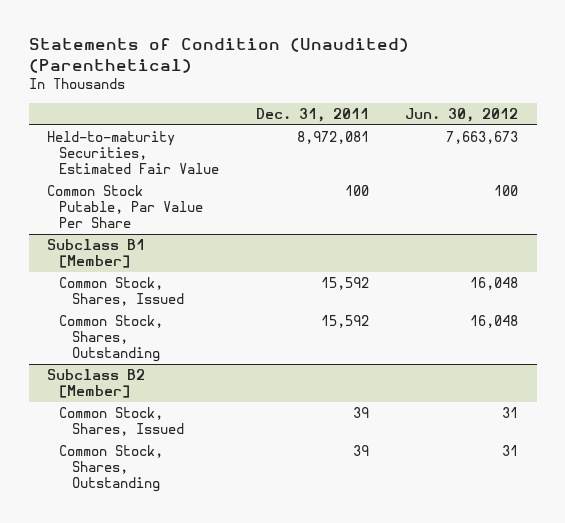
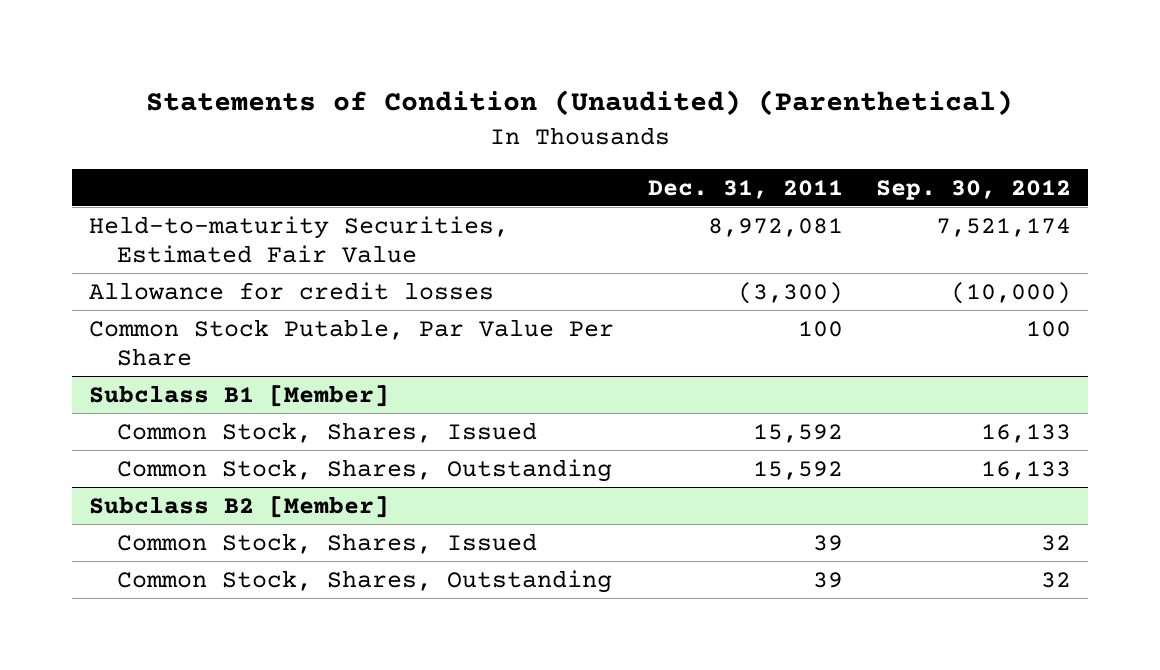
[405,107,519,122] Jun. 30, 2012 -> none
none -> [876,179,1072,200] Sep. 30, 2012
none -> [88,281,494,300] Allowance for credit losses

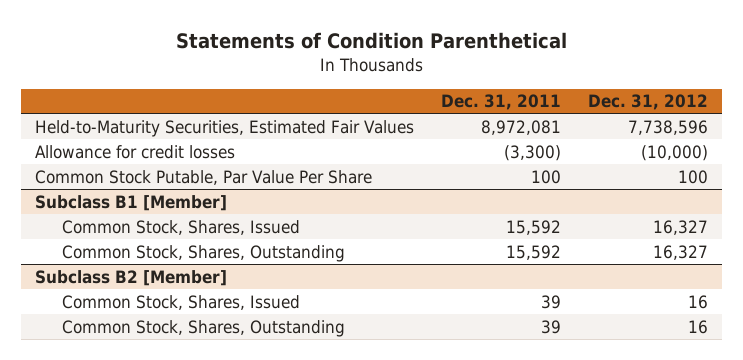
[146,90,1014,117] Statements of Condition (Unaudited) (Parenthetical) -> [175,32,567,50] Statements of Condition Parenthetical
[876,179,1072,200] Sep. 30, 2012 -> none
none -> [588,94,709,111] Dec. 31, 2012
[88,215,509,263] Held-to-maturity Securities, Estimated Fair Value -> [35,119,415,137] Held-to-Maturity Securities, Estimated Fair Values

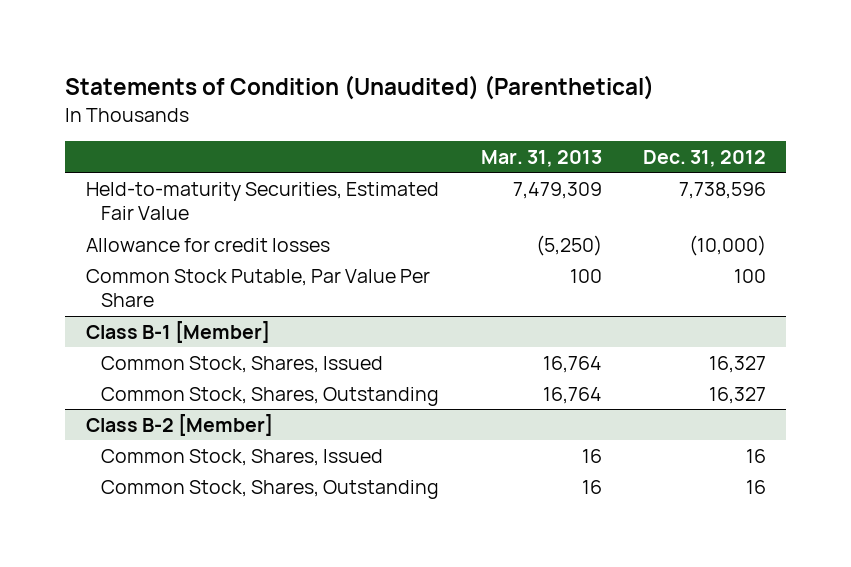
[175,32,567,50] Statements of Condition Parenthetical -> [64,75,654,101] Statements of Condition (Unaudited) (Parenthetical)
[441,94,562,111] Dec. 31, 2011 -> none
none -> [480,149,602,167] Mar. 31, 2013
[35,119,415,137] Held-to-Maturity Securities, Estimated Fair Values -> [85,181,439,221] Held-to-maturity Securities, Estimated Fair Value
[35,194,228,211] Subclass B1 [Member] -> none
none -> [85,320,270,343] Class B-1 [Member]
[35,269,228,286] Subclass B2 [Member] -> none
none -> [85,413,273,436] Class B-2 [Member]

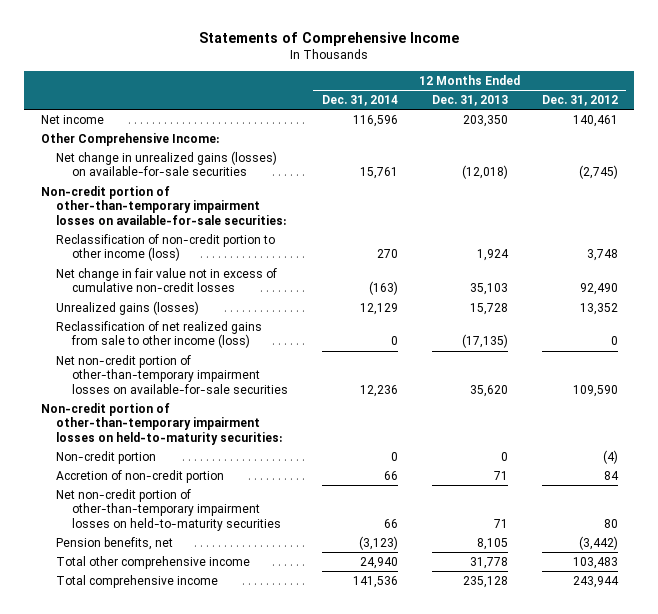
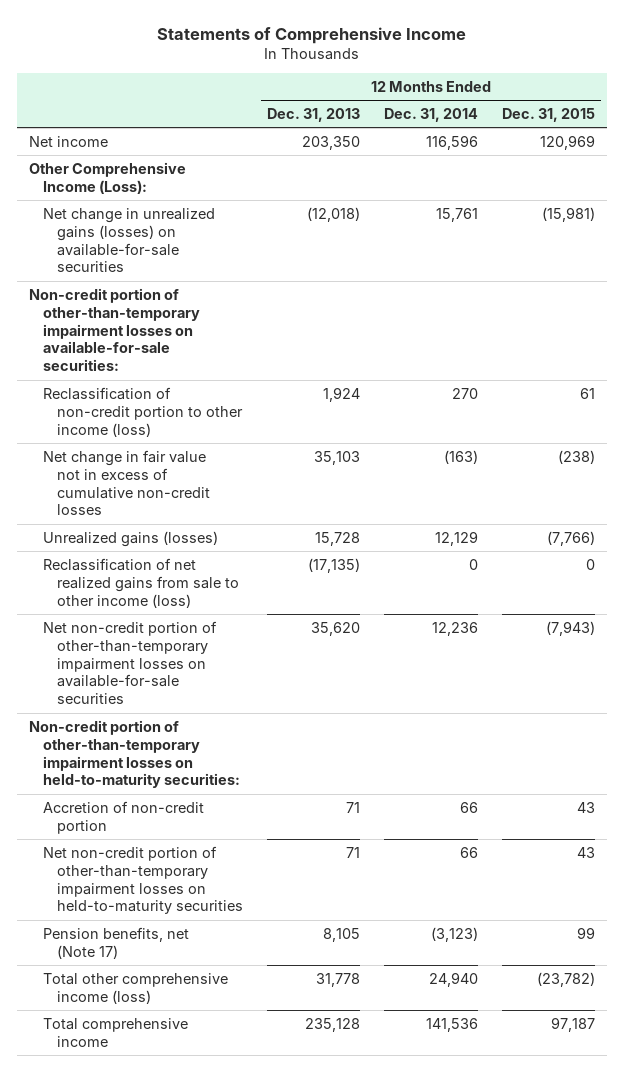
[541,95,618,107] Dec. 31, 2012 -> none
none -> [502,107,596,122] Dec. 31, 2015
[40,132,219,146] Other Comprehensive Income: -> [29,161,187,194] Other Comprehensive Income (Loss):
[56,450,157,464] Non-credit portion -> none
[56,536,174,550] Pension benefits, net -> [43,926,190,959] Pension benefits, net (Note 17)
[56,555,251,569] Total other comprehensive income -> [43,972,229,1004] Total other comprehensive income (loss)

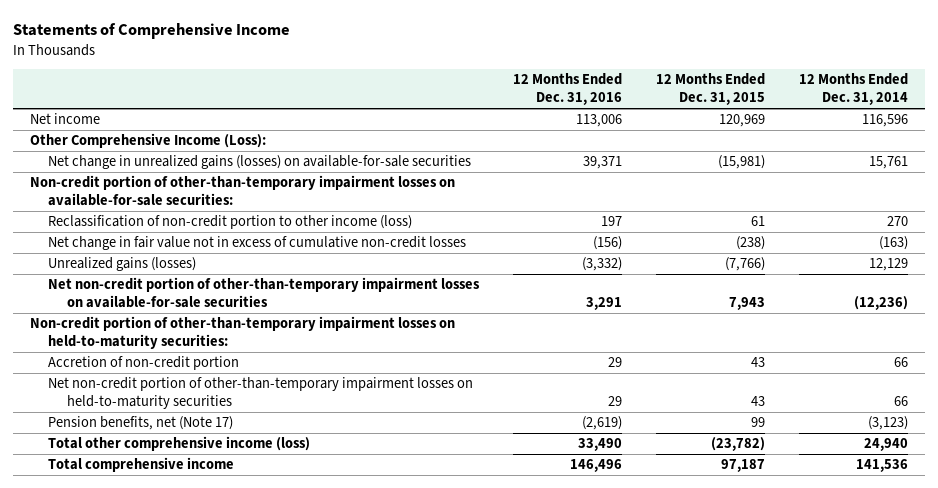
[267,107,361,122] Dec. 31, 2013 -> none
none -> [513,73,623,106] 12 Months Ended Dec. 31, 2016
[43,557,239,608] Reclassification of net realized gains from sale to other income (loss) -> none
[432,621,479,636] 12,236 -> [854,296,909,311] (12,236)
[546,620,596,636] (7,943) -> [729,297,766,311] 7,943

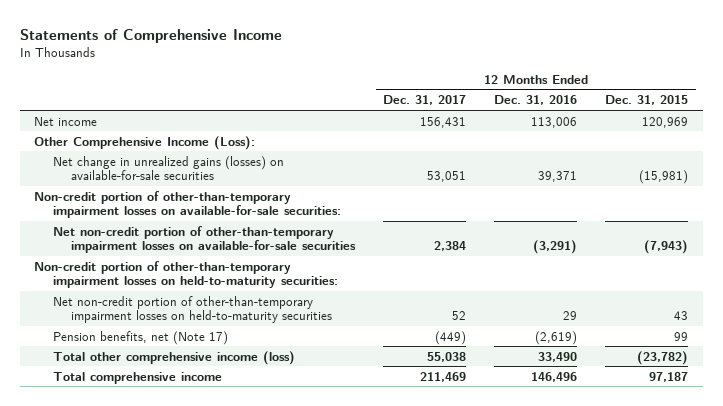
[799,73,909,106] 12 Months Ended Dec. 31, 2014 -> none
none -> [382,95,466,106] Dec. 31, 2017
[48,215,413,230] Reclassification of non-credit portion to other income (loss) -> none
[48,236,467,251] Net change in fair value not in excess of cumulative non-credit losses -> none
[48,257,197,272] Unrealized gains (losses) -> none
[586,297,623,311] 3,291 -> [533,240,578,255] (3,291)
[729,297,766,311] 7,943 -> [644,240,689,255] (7,943)
[48,356,240,371] Accretion of non-credit portion -> none

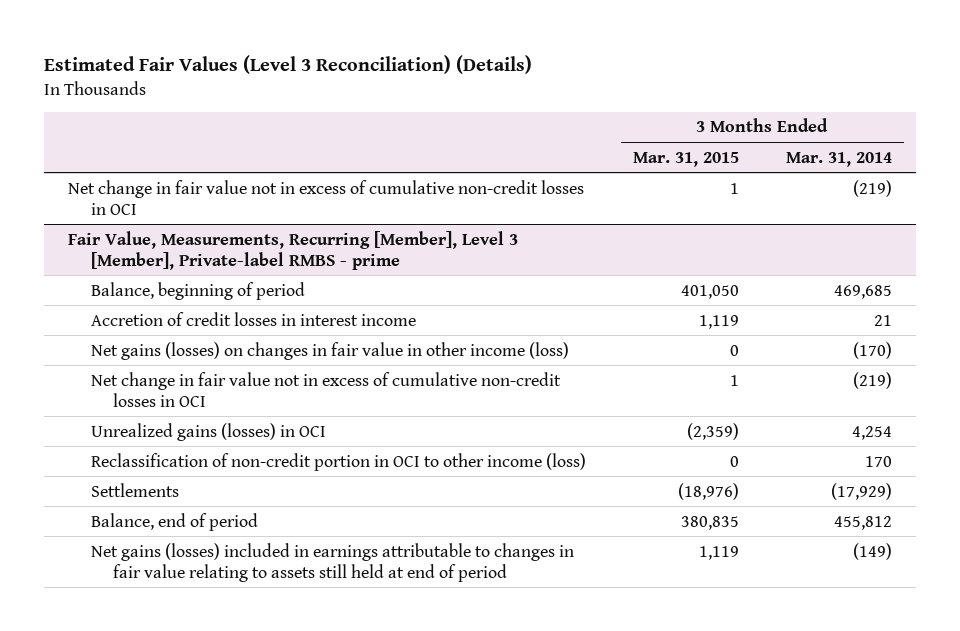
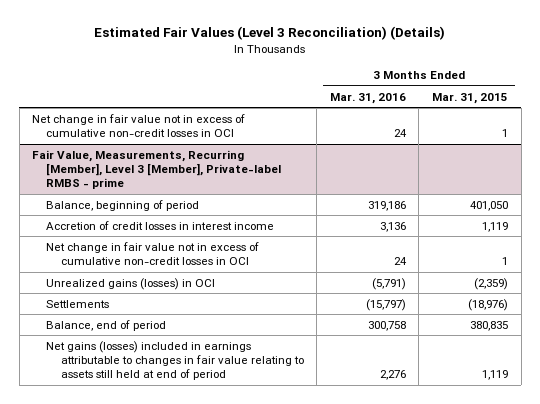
[786,151,893,167] Mar. 31, 2014 -> none
none -> [329,92,406,104] Mar. 31, 2016
[90,341,569,360] Net gains (losses) on changes in fair value in other income (loss) -> none
[90,452,586,471] Reclassification of non-credit portion in OCI to other income (loss) -> none

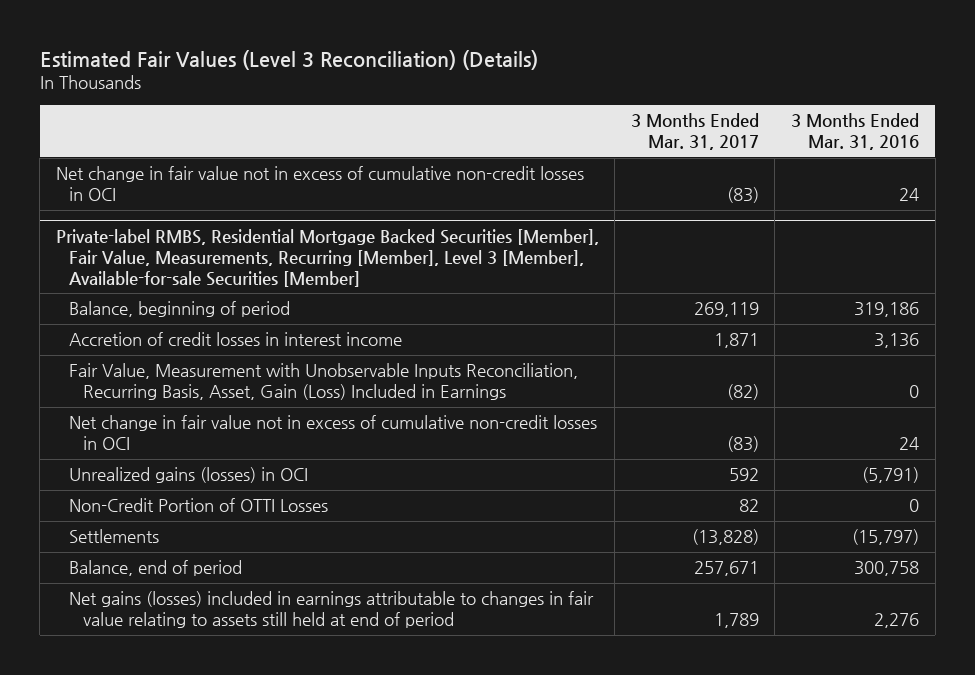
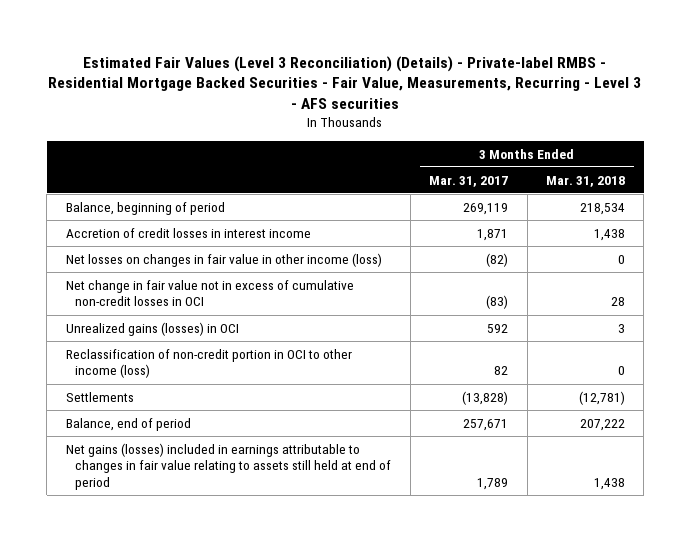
[39,49,538,70] Estimated Fair Values (Level 3 Reconciliation) (Details) -> [48,55,642,110] Estimated Fair Values (Level 3 Reconciliation) (Details) - Private-label RMBS - Residential Mortgage Backed Securities - Fair Value, Measurements, Recurring - Level 3 - AFS securities
[791,113,920,151] 3 Months Ended Mar. 31, 2016 -> none
none -> [545,175,625,187] Mar. 31, 2018
[55,166,584,202] Net change in fair value not in excess of cumulative non-credit losses in OCI -> none
[55,228,599,287] Private-label RMBS, Residential Mortgage Backed Securities [Member], Fair Value, Measurements, Recurring [Member], Level 3 [Member], Available-for-sale Securities [Member] -> none
[69,363,579,401] Fair Value, Measurement with Unobservable Inputs Reconciliation, Recurring Basis, Asset, Gain (Loss) Included in Earnings -> [65,252,382,267] Net losses on changes in fair value in other income (loss)
[69,498,329,513] Non-Credit Portion of OTTI Losses -> [65,348,352,379] Reclassification of non-credit portion in OCI to other income (loss)

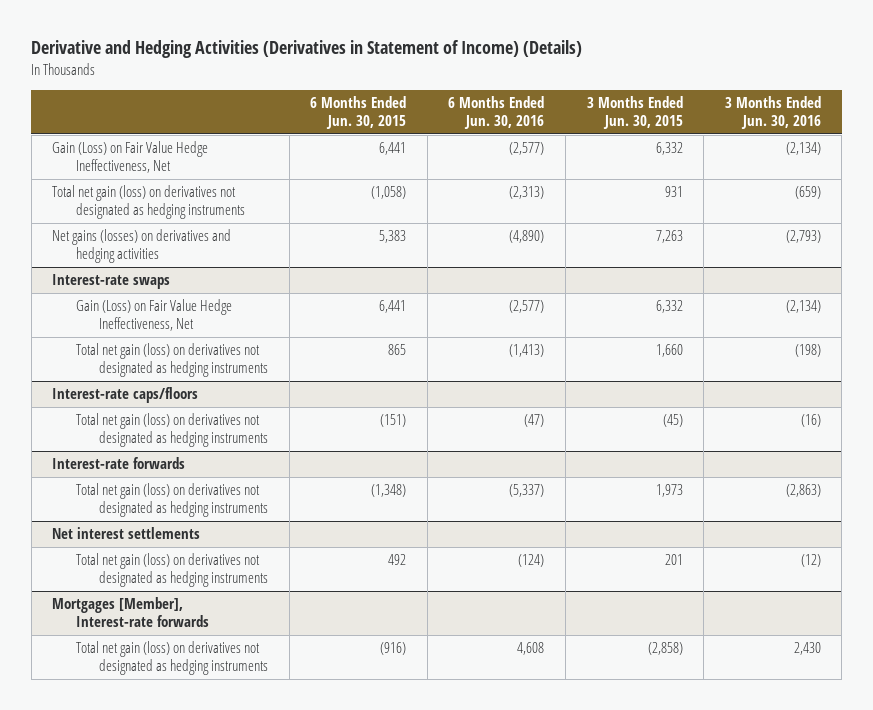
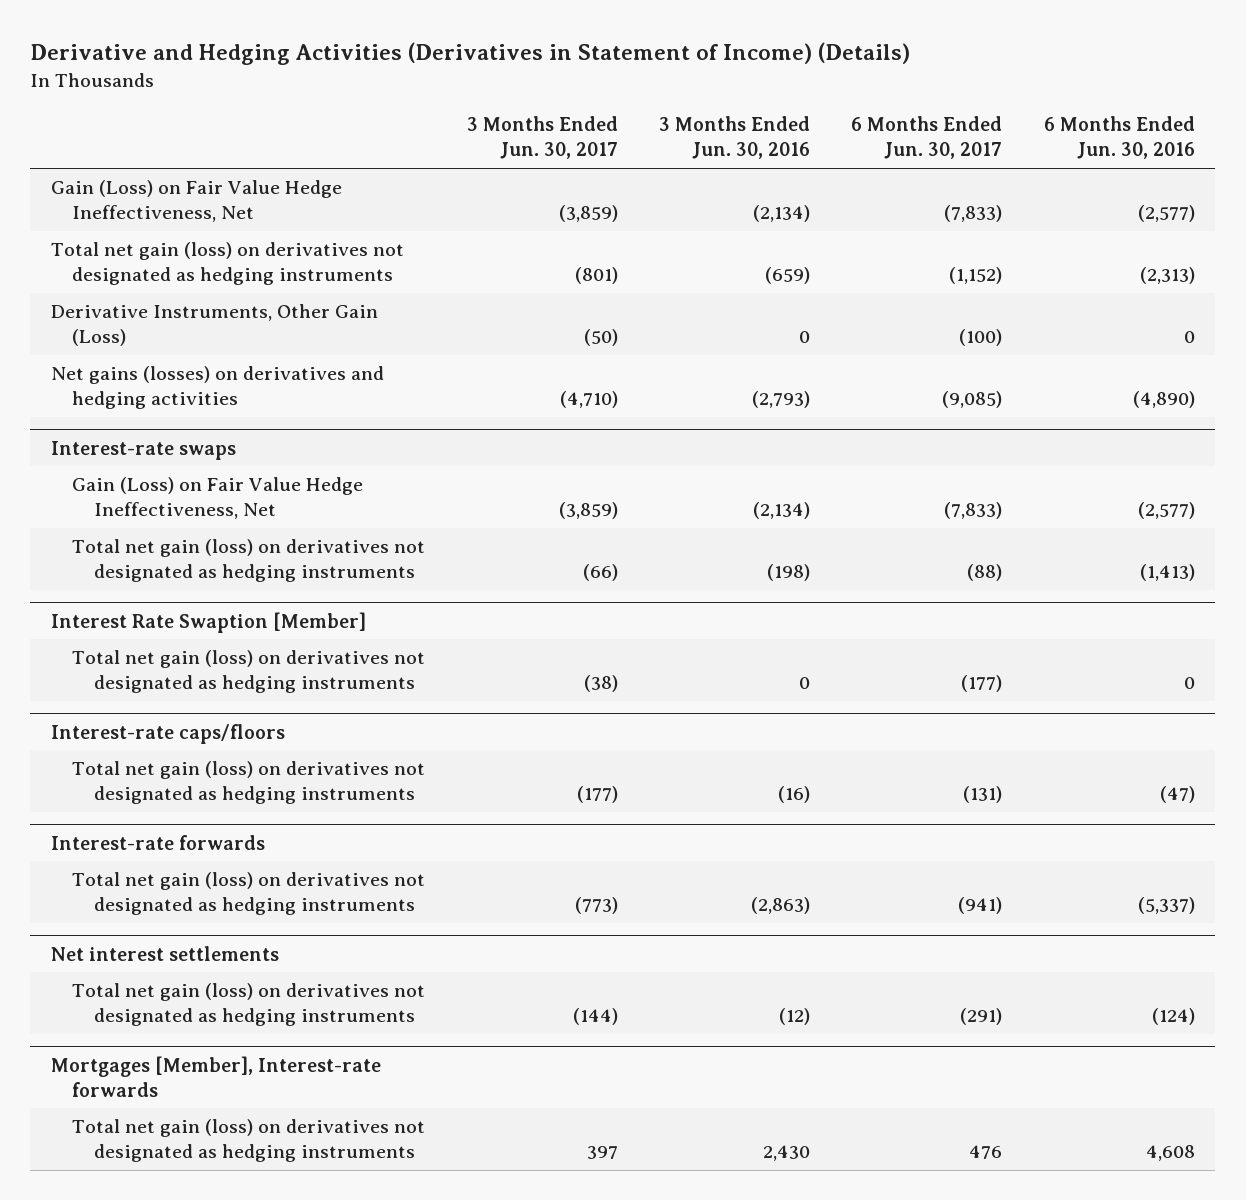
[310,95,407,129] 6 Months Ended Jun. 30, 2015 -> none
[586,95,683,129] 3 Months Ended Jun. 30, 2015 -> none
none -> [466,116,618,160] 3 Months Ended Jun. 30, 2017
none -> [851,116,1003,160] 6 Months Ended Jun. 30, 2017
none -> [50,304,378,347] Derivative Instruments, Other Gain (Loss)
none -> [50,611,366,633] Interest Rate Swaption [Member]
none -> [72,650,426,694] Total net gain (loss) on derivatives not designated as hedging instruments

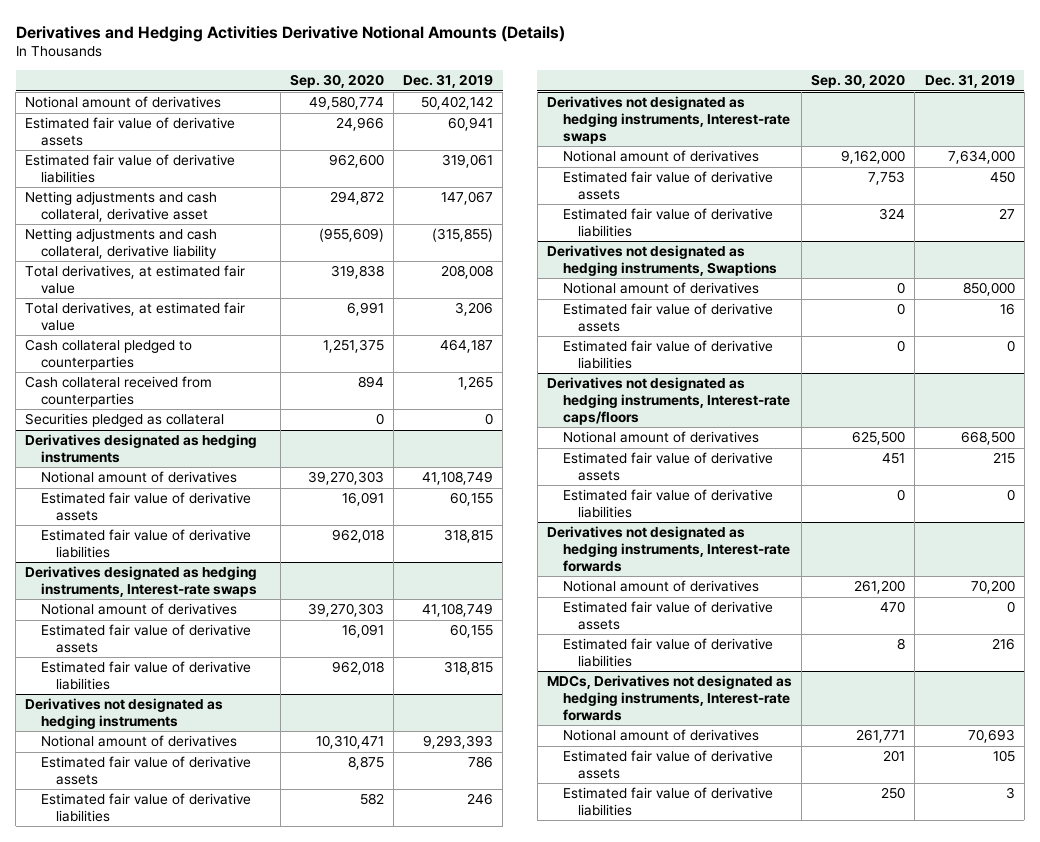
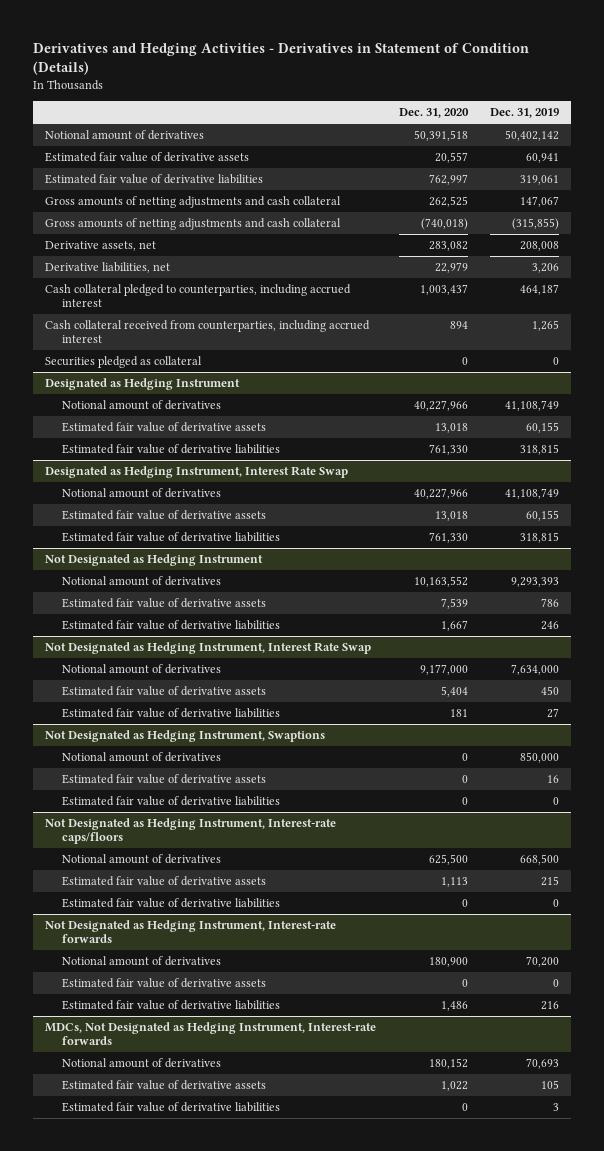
[15,25,565,42] Derivatives and Hedging Activities Derivative Notional Amounts (Details) -> [33,42,530,76] Derivatives and Hedging Activities - Derivatives in Statement of Condition (Details)
[289,74,384,89] Sep. 30, 2020 -> none
none -> [398,108,469,119] Dec. 31, 2020
[25,191,218,223] Netting adjustments and cash collateral, derivative asset -> [44,196,341,209] Gross amounts of netting adjustments and cash collateral
[25,228,218,260] Netting adjustments and cash collateral, derivative liability -> [44,218,341,231] Gross amounts of netting adjustments and cash collateral
[25,265,246,295] Total derivatives, at estimated fair value -> [44,241,156,252] Derivative assets, net
[25,302,246,332] Total derivatives, at estimated fair value -> [44,262,170,274] Derivative liabilities, net
[25,339,193,371] Cash collateral pledged to counterparties -> [44,284,351,308] Cash collateral pledged to counterparties, including accrued interest
[25,376,213,408] Cash collateral received from counterparties -> [44,320,370,344] Cash collateral received from counterparties, including accrued interest
[25,434,258,464] Derivatives designated as hedging instruments -> [44,378,240,391] Designated as Hedging Instrument
[25,566,258,598] Derivatives designated as hedging instruments, Interest-rate swaps -> [44,466,348,479] Designated as Hedging Instrument, Interest Rate Swap
[25,698,224,730] Derivatives not designated as hedging instruments -> [44,554,263,567] Not Designated as Hedging Instrument
[547,96,790,144] Derivatives not designated as hedging instruments, Interest-rate swaps -> [44,642,371,655] Not Designated as Hedging Instrument, Interest Rate Swap
[547,245,777,277] Derivatives not designated as hedging instruments, Swaptions -> [44,730,325,743] Not Designated as Hedging Instrument, Swaptions
[547,377,790,425] Derivatives not designated as hedging instruments, Interest-rate caps/floors -> [44,818,336,845] Not Designated as Hedging Instrument, Interest-rate caps/floors
[547,526,790,572] Derivatives not designated as hedging instruments, Interest-rate forwards -> [44,920,336,944] Not Designated as Hedging Instrument, Interest-rate forwards
[547,675,793,721] MDCs, Derivatives not designated as hedging instruments, Interest-rate forwards -> [44,1022,376,1046] MDCs, Not Designated as Hedging Instrument, Interest-rate forwards

